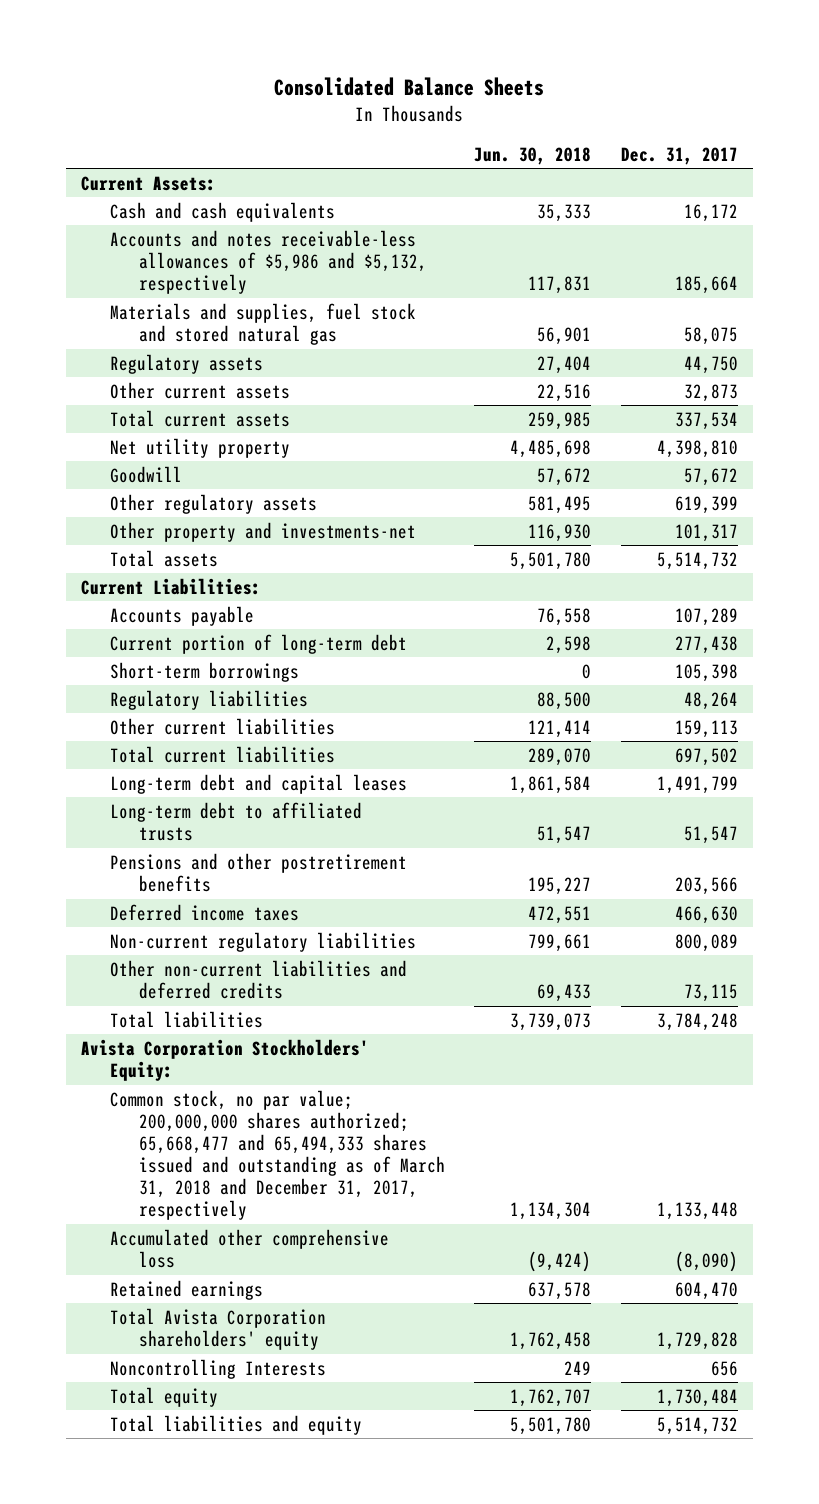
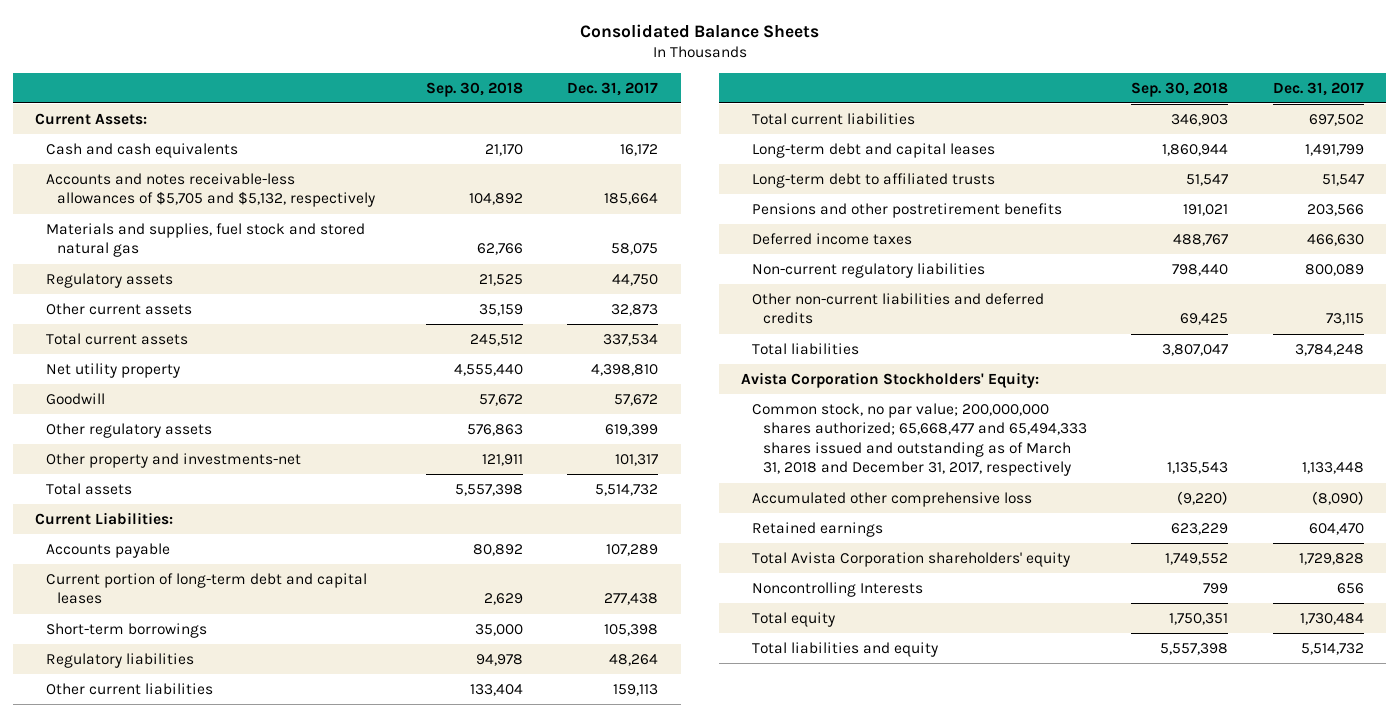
[474,146,592,165] Jun. 30, 2018 -> none
none -> [425,81,523,97] Sep. 30, 2018
[109,229,427,295] Accounts and notes receivable-less allowances of $5,986 and $5,132, respectively -> [46,172,375,208] Accounts and notes receivable-less allowances of $5,705 and $5,132, respectively
[109,633,407,654] Current portion of long-term debt -> [46,572,368,605] Current portion of long-term debt and capital leases

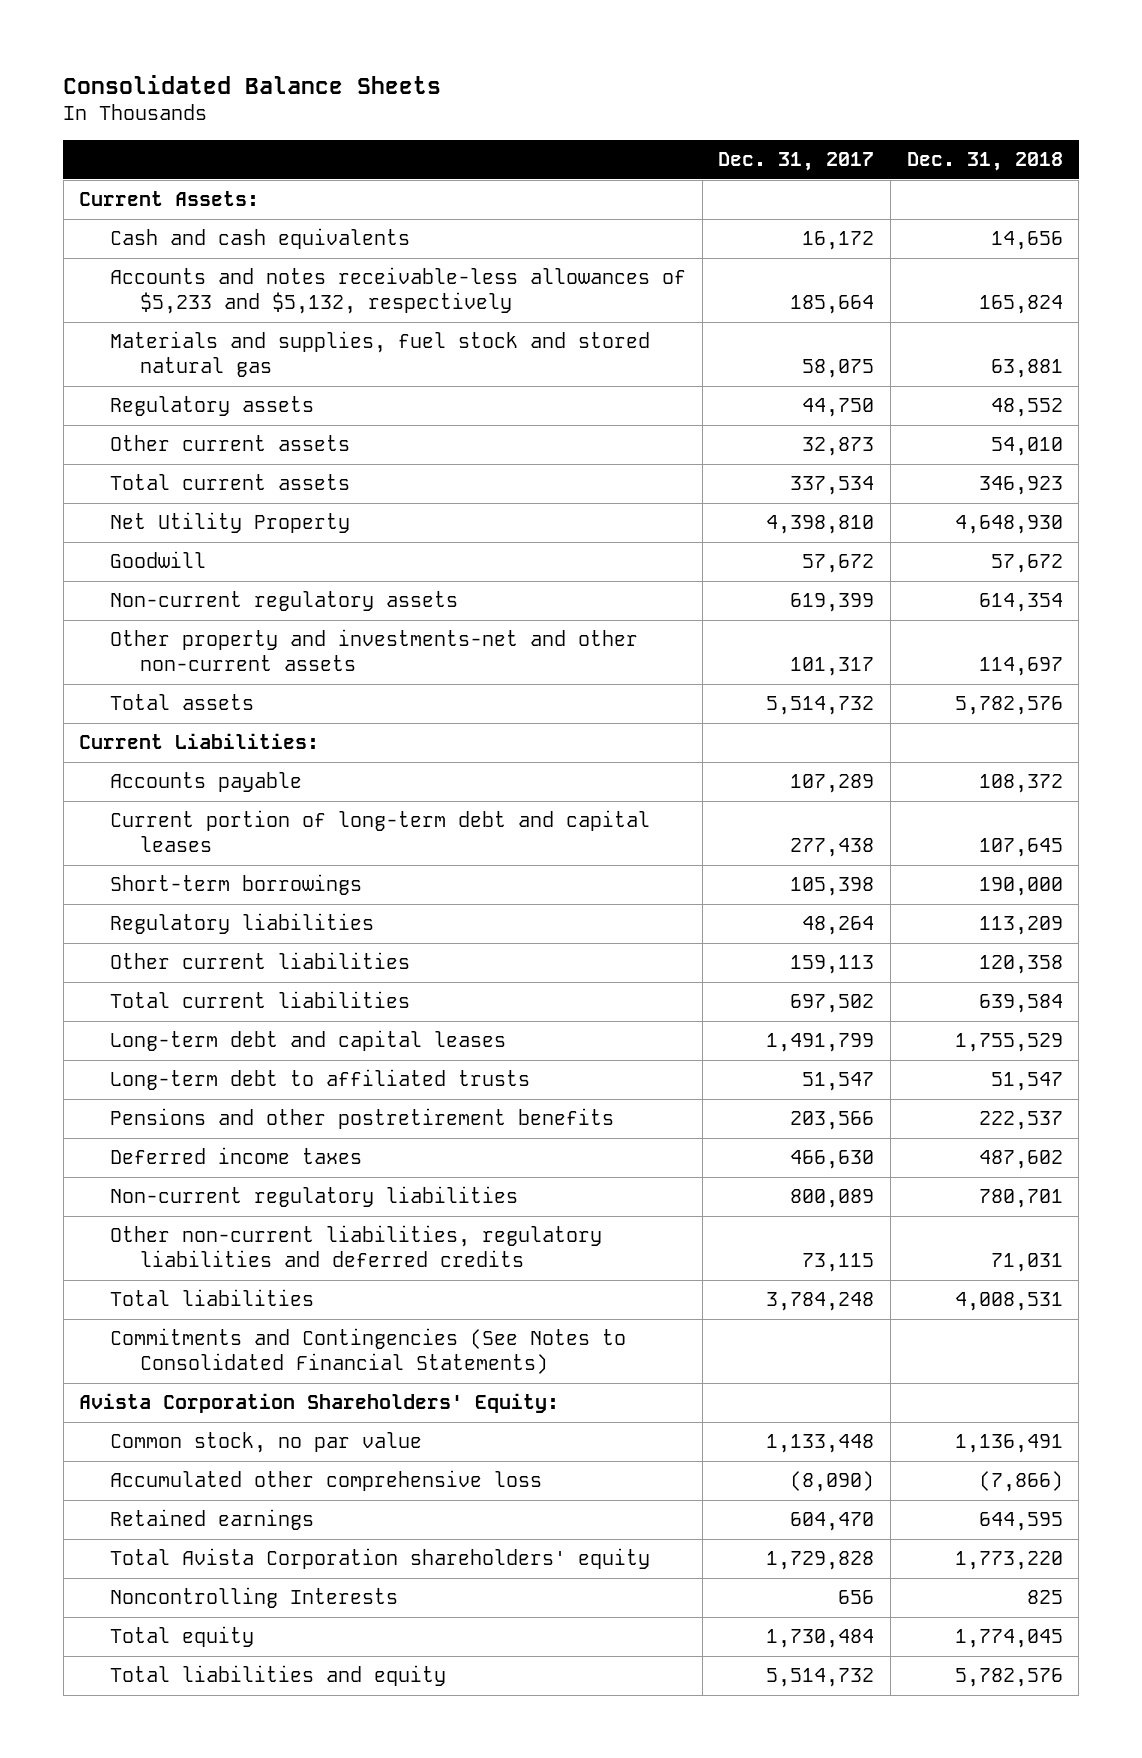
[425,81,523,97] Sep. 30, 2018 -> none
none -> [906,152,1063,172] Dec. 31, 2018
[46,172,375,208] Accounts and notes receivable-less allowances of $5,705 and $5,132, respectively -> [109,267,686,315] Accounts and notes receivable-less allowances of $5,233 and $5,132, respectively
[46,362,181,378] Net utility property -> [109,512,350,534] Net Utility Property
[46,422,213,438] Other regulatory assets -> [109,591,458,612] Non-current regulatory assets
[46,452,302,468] Other property and investments-net -> [109,629,638,672] Other property and investments-net and other non-current assets
[751,292,1044,325] Other non-current liabilities and deferred credits -> [109,1225,602,1268] Other non-current liabilities, regulatory liabilities and deferred credits
none -> [109,1328,626,1375] Commitments and Contingencies (See Notes to Consolidated Financial Statements)
[741,371,1040,388] Avista Corporation Stockholders' Equity: -> [79,1393,560,1414] Avista Corporation Shareholders' Equity:
[751,402,1087,477] Common stock, no par value; 200,000,000 shares authorized; 65,668,477 and 65,494,333 shares issued and outstanding as of March 31, 2018 and December 31, 2017, respectively -> [109,1432,422,1454] Common stock, no par value

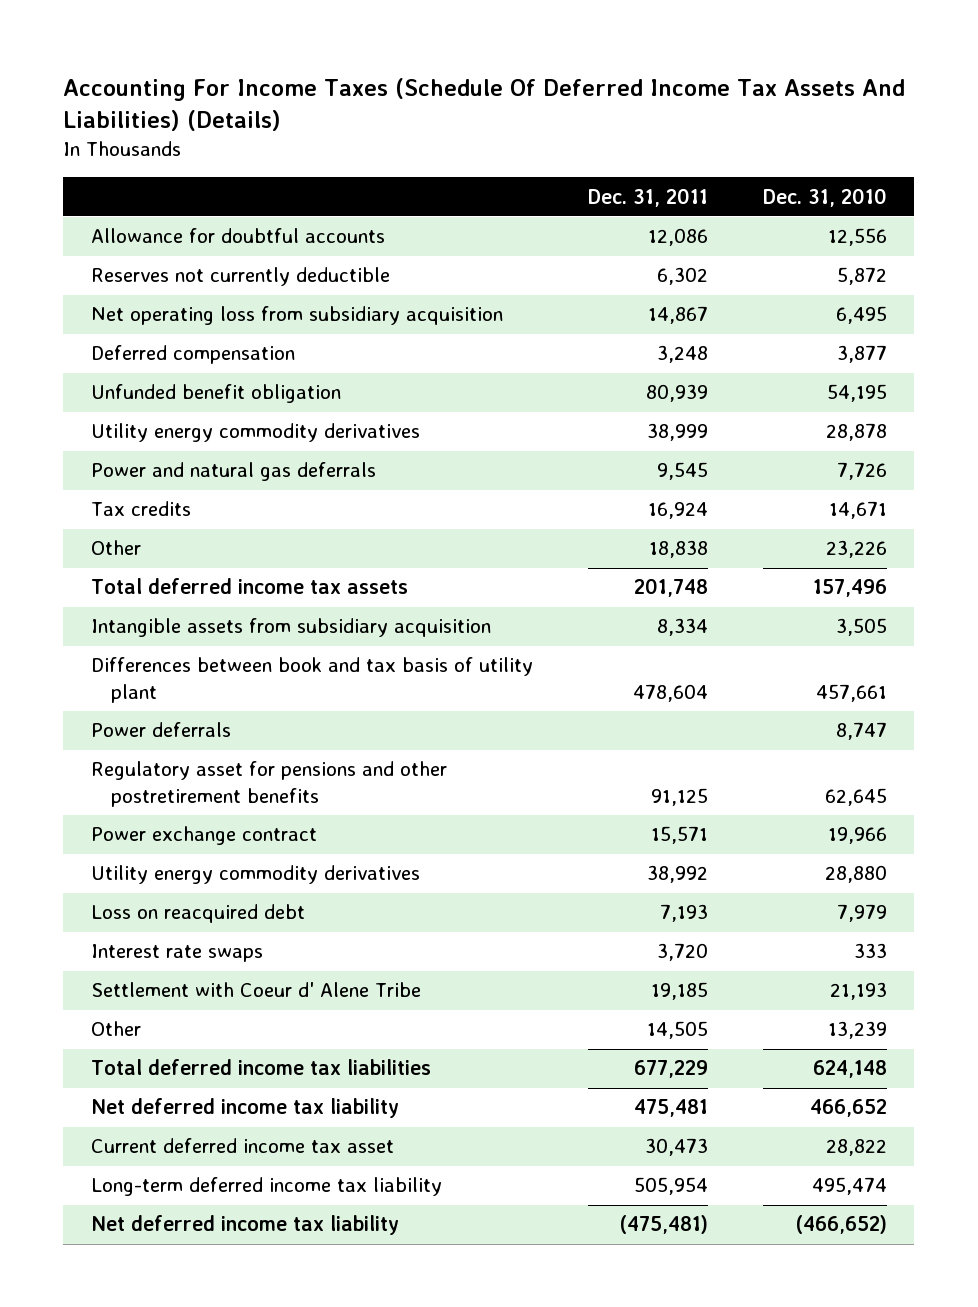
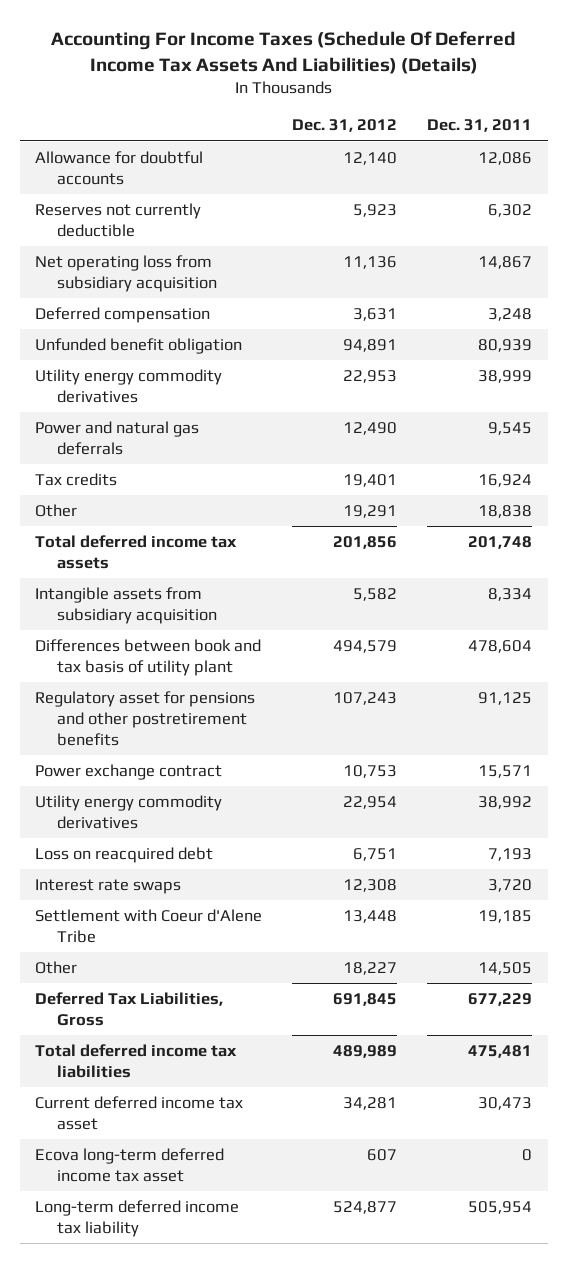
[762,187,887,207] Dec. 31, 2010 -> none
none -> [292,119,398,133] Dec. 31, 2012
[90,722,231,738] Power deferrals -> none
[90,982,421,998] Settlement with Coeur d' Alene Tribe -> [35,908,263,944] Settlement with Coeur d'Alene Tribe
[90,1098,399,1119] Net deferred income tax liability -> none
none -> [35,991,224,1027] Deferred Tax Liabilities, Gross
[633,1060,708,1079] 677,229 -> [468,1044,533,1058] 475,481
none -> [35,1147,225,1183] Ecova long-term deferred income tax asset
[90,1215,399,1236] Net deferred income tax liability -> none

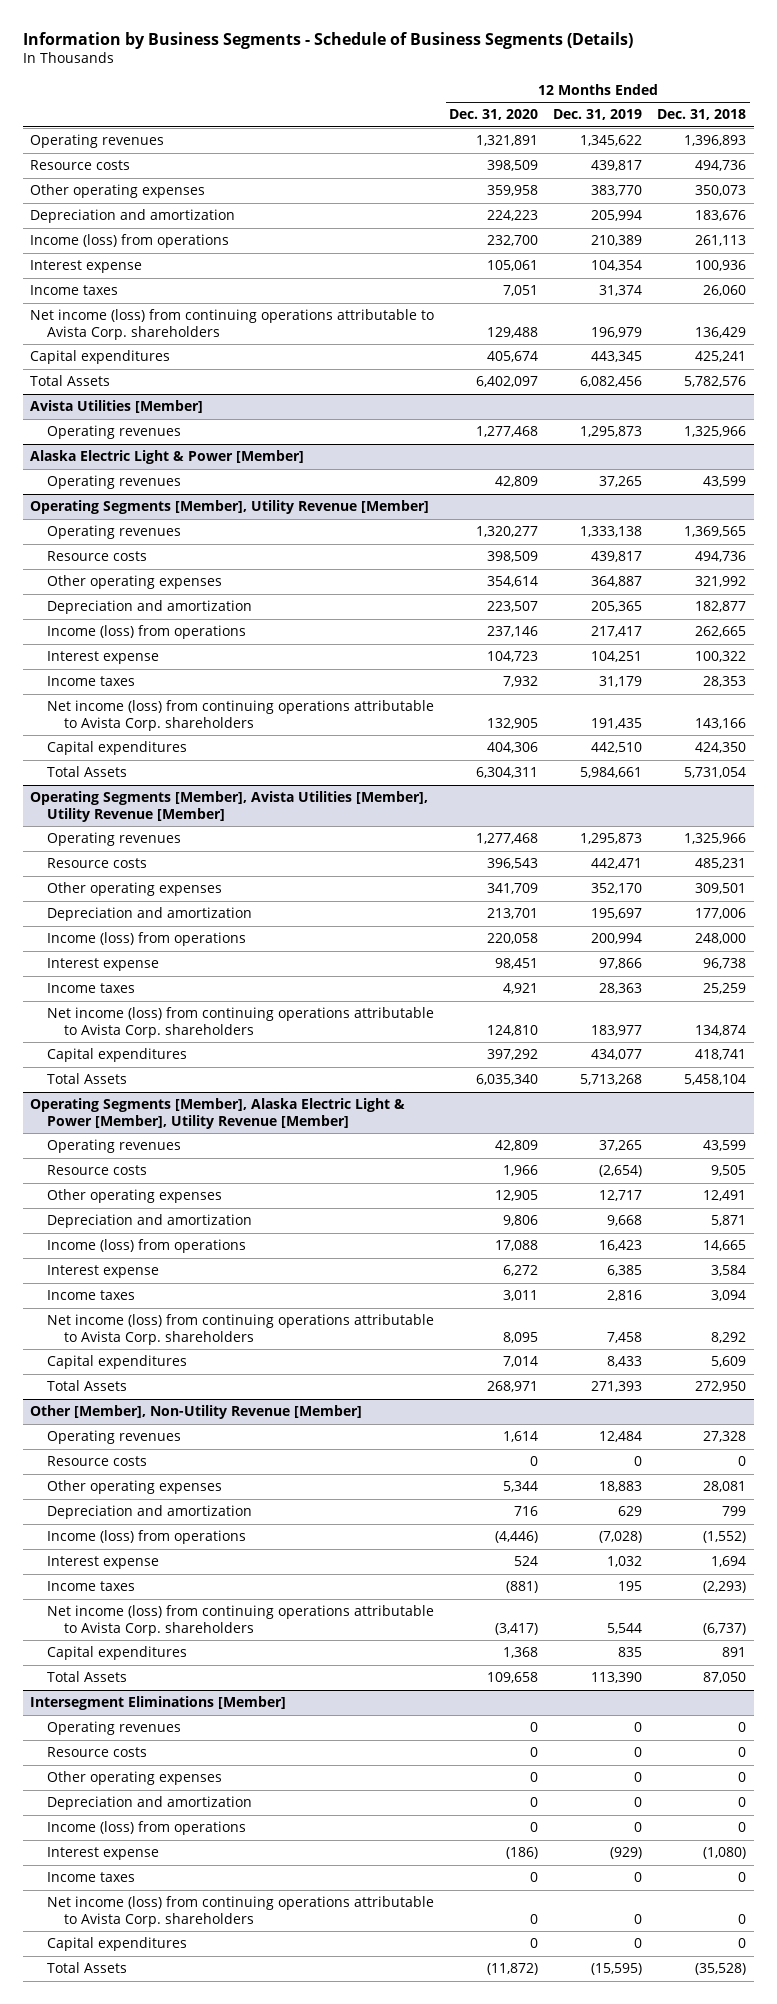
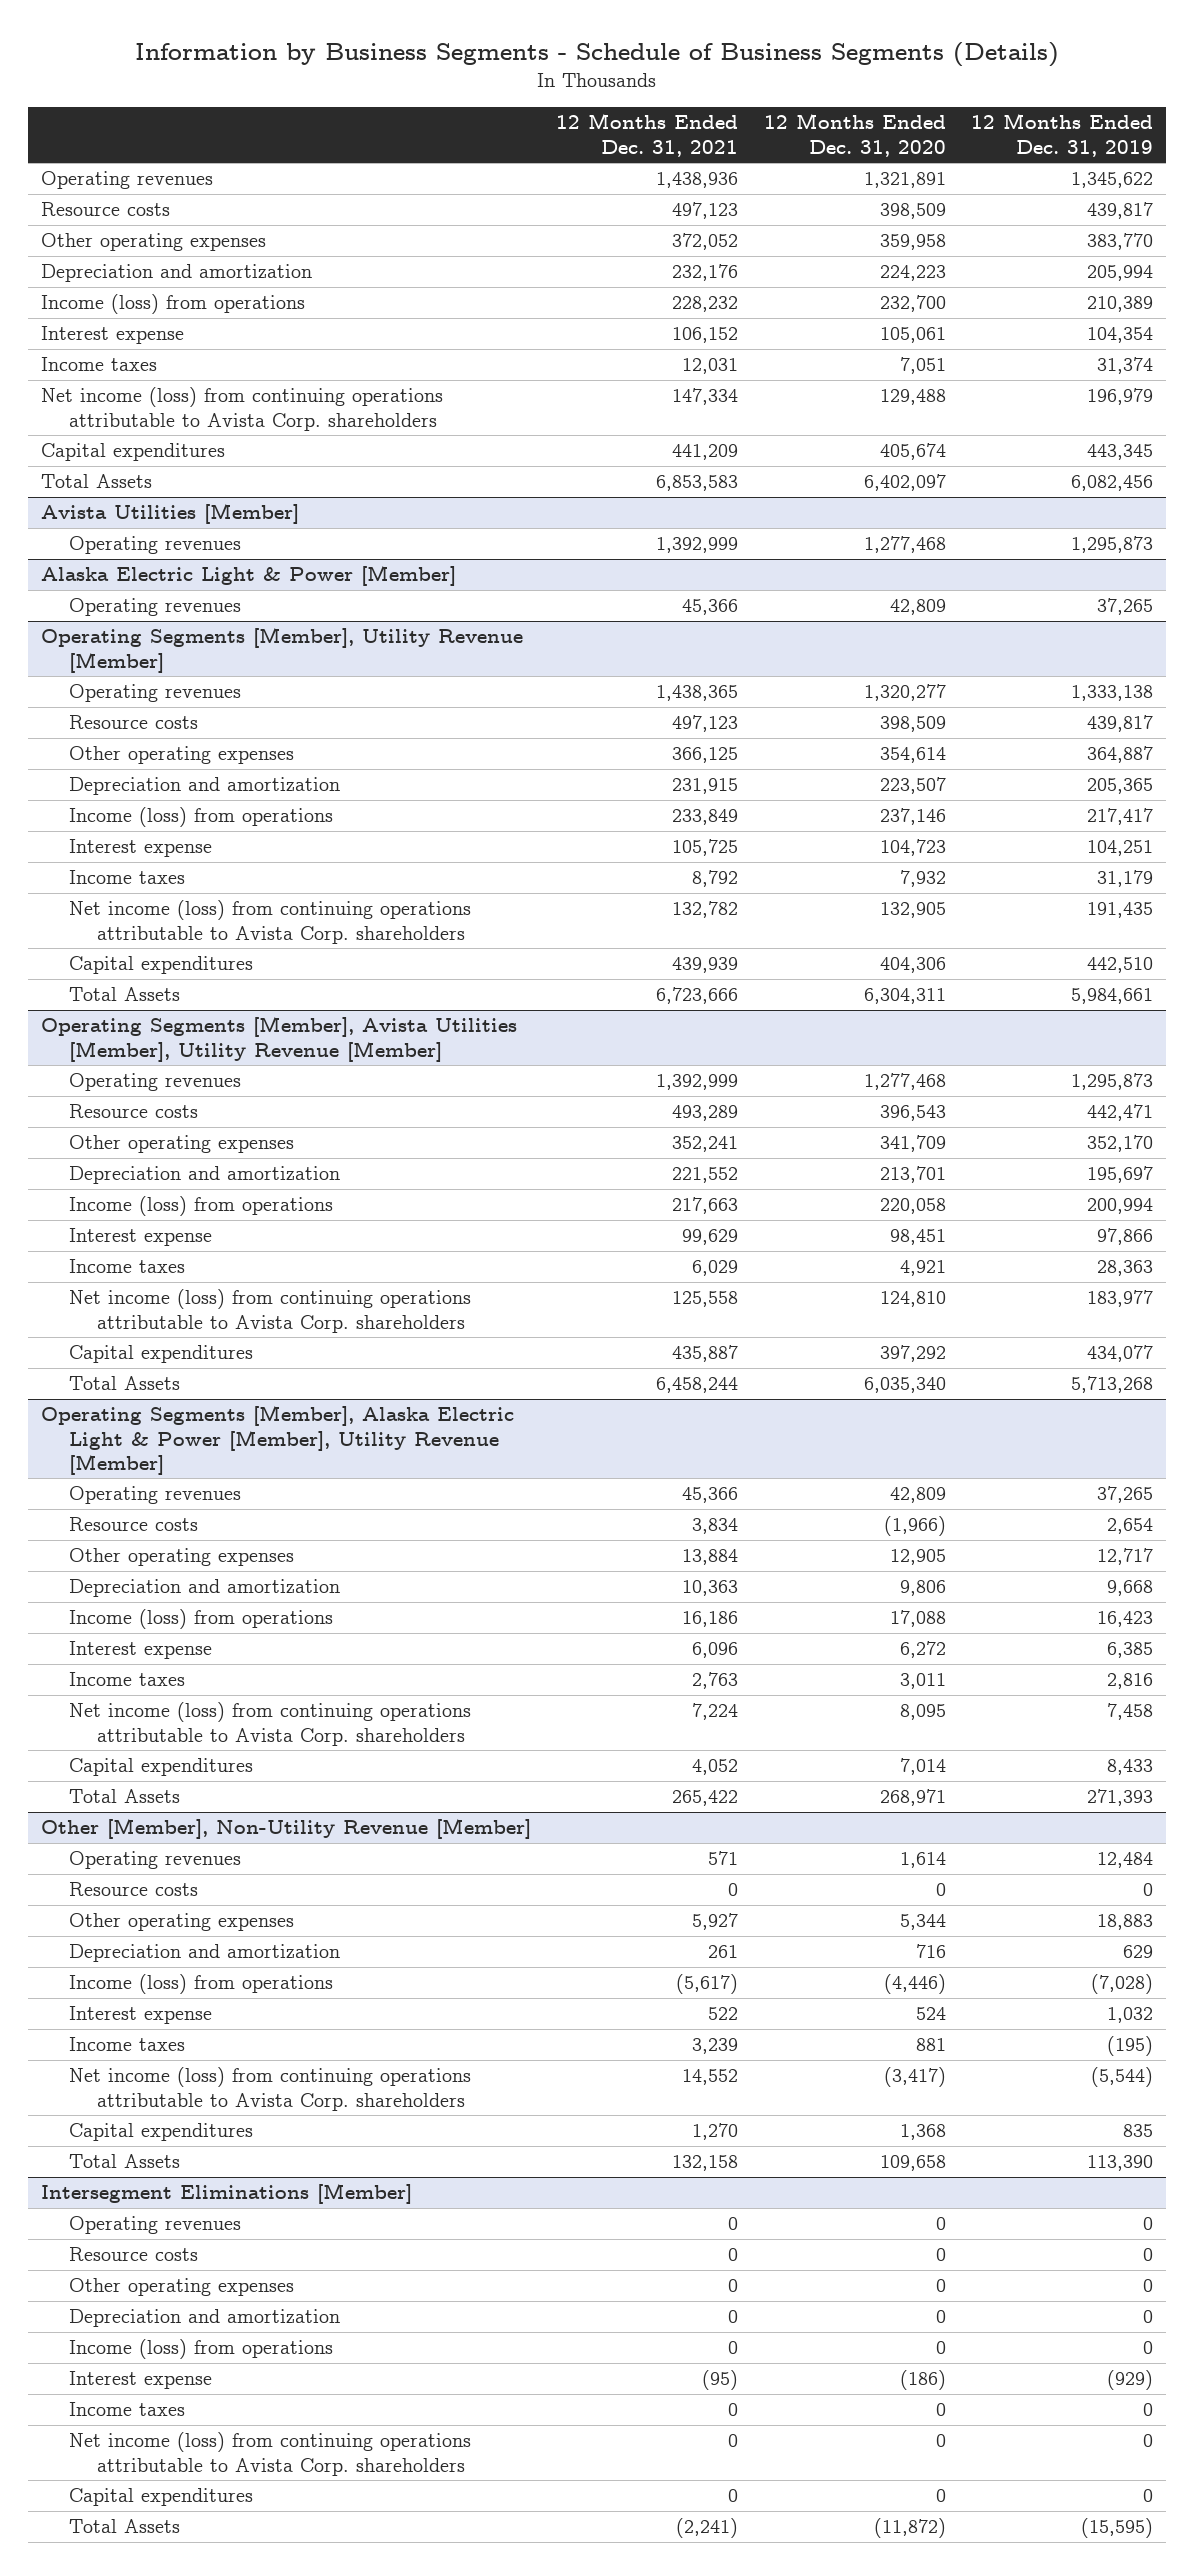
[657,109,747,121] Dec. 31, 2018 -> none
none -> [556,113,739,157] 12 Months Ended Dec. 31, 2021
[503,1165,539,1177] 1,966 -> [883,1516,946,1537] (1,966)
[599,1165,643,1178] (2,654) -> [1107,1518,1154,1535] 2,654
[506,1581,539,1594] (881) -> [915,2038,946,2052] 881
[618,1581,643,1592] 195 -> [1107,2036,1154,2057] (195)
[607,1623,643,1635] 5,544 -> [1091,2067,1154,2088] (5,544)

